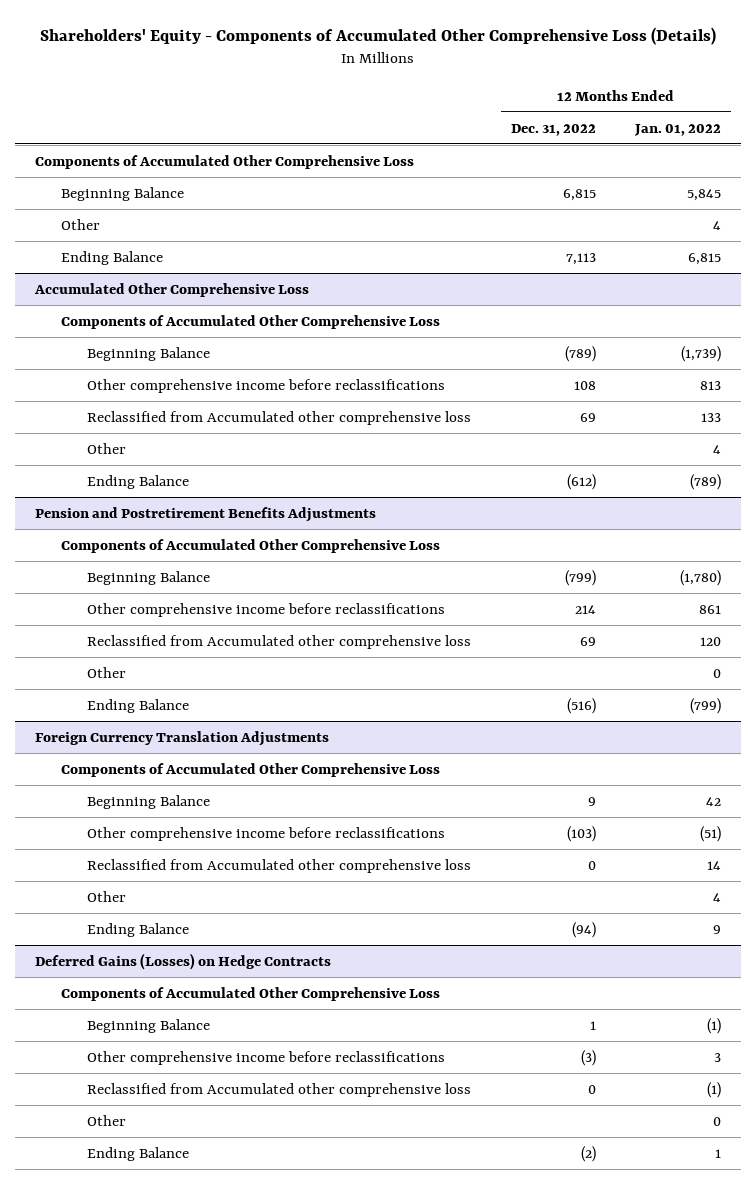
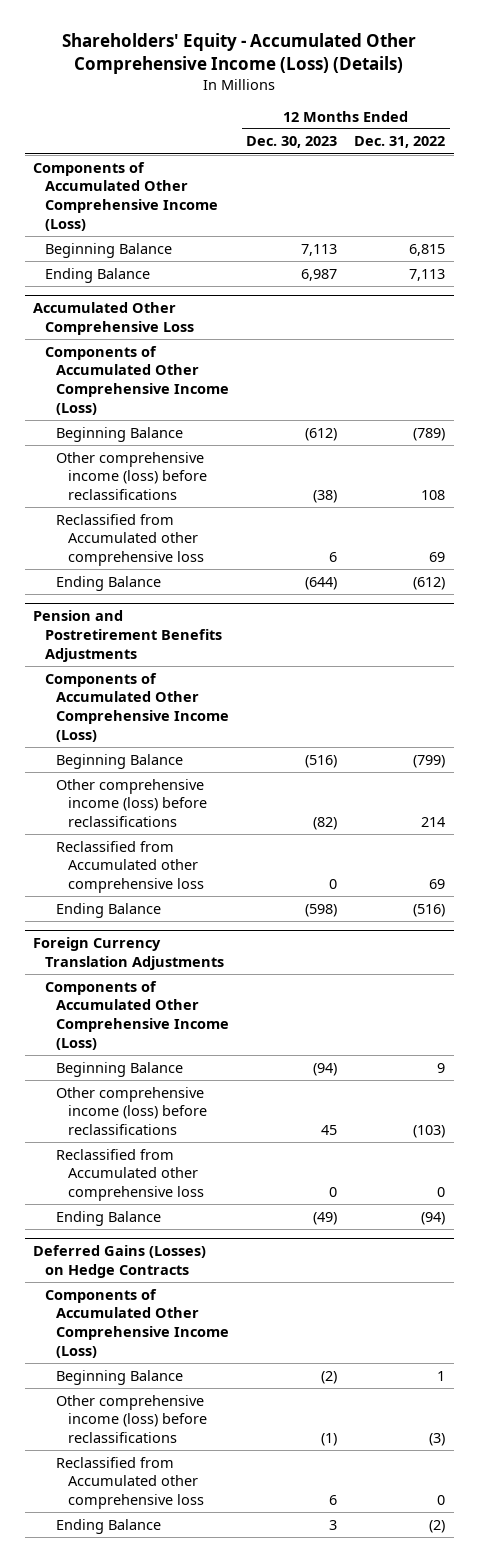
[39,26,716,45] Shareholders' Equity - Components of Accumulated Other Comprehensive Loss (Details) -> [62,33,417,74] Shareholders' Equity - Accumulated Other Comprehensive Income (Loss) (Details)
[634,123,722,136] Jan. 01, 2022 -> none
none -> [246,136,338,149] Dec. 30, 2023
[34,154,414,169] Components of Accumulated Other Comprehensive Loss -> [33,161,218,232] Components of Accumulated Other Comprehensive Income (Loss)
[60,218,100,230] Other -> none
[60,314,440,329] Components of Accumulated Other Comprehensive Loss -> [44,345,230,416] Components of Accumulated Other Comprehensive Income (Loss)
[86,378,445,393] Other comprehensive income before reclassifications -> [56,451,208,501] Other comprehensive income (loss) before reclassifications
[86,442,126,454] Other -> none
[60,538,440,553] Components of Accumulated Other Comprehensive Loss -> [44,672,230,743] Components of Accumulated Other Comprehensive Income (Loss)
[86,602,445,617] Other comprehensive income before reclassifications -> [56,778,208,828] Other comprehensive income (loss) before reclassifications
[86,666,126,678] Other -> none
[60,762,440,777] Components of Accumulated Other Comprehensive Loss -> [44,980,230,1051] Components of Accumulated Other Comprehensive Income (Loss)
[86,826,445,841] Other comprehensive income before reclassifications -> [56,1086,208,1136] Other comprehensive income (loss) before reclassifications
[86,890,126,902] Other -> none
[60,986,440,1001] Components of Accumulated Other Comprehensive Loss -> [44,1288,230,1359] Components of Accumulated Other Comprehensive Income (Loss)
[86,1050,445,1065] Other comprehensive income before reclassifications -> [56,1394,208,1444] Other comprehensive income (loss) before reclassifications
[86,1114,126,1126] Other -> none

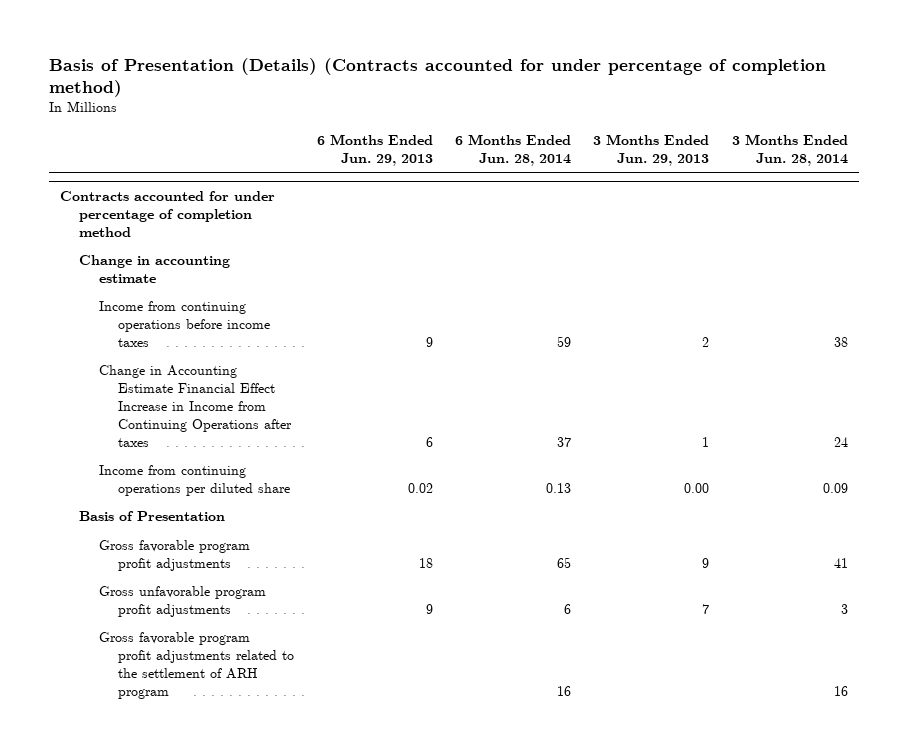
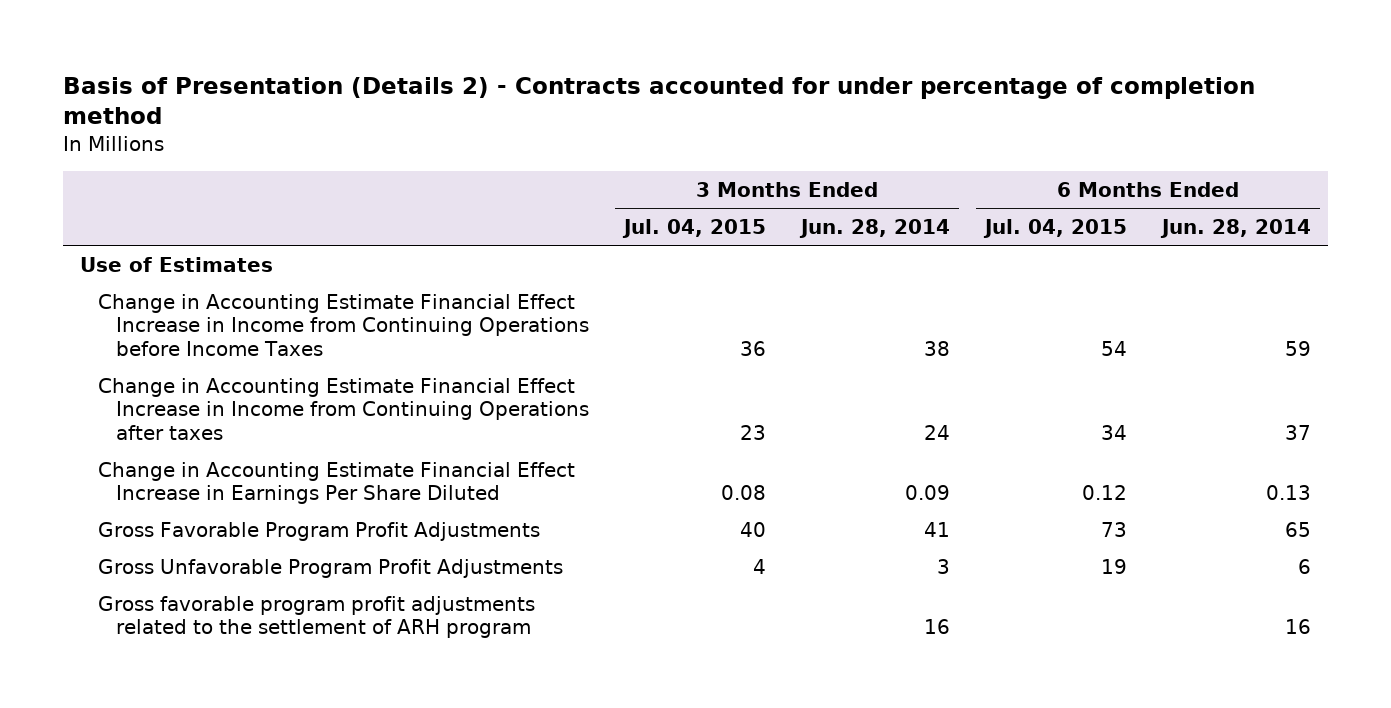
[48,57,826,97] Basis of Presentation (Details) (Contracts accounted for under percentage of completion method) -> [62,76,1255,125] Basis of Presentation (Details 2) - Contracts accounted for under percentage of completion method
[316,133,433,166] 6 Months Ended Jun. 29, 2013 -> none
[593,133,710,166] 3 Months Ended Jun. 29, 2013 -> none
none -> [621,218,766,238] Jul. 04, 2015
none -> [982,218,1127,238] Jul. 04, 2015
[59,191,275,237] Contracts accounted for under percentage of completion method -> none
[79,255,231,284] Change in accounting estimate -> [80,256,274,272] Use of Estimates
[98,301,271,347] Income from continuing operations before income taxes -> [97,293,589,356] Change in Accounting Estimate Financial Effect Increase in Income from Continuing Operations before Income Taxes
[79,511,226,522] Basis of Presentation -> none
[98,465,291,497] Income from continuing operations per diluted share -> [97,461,575,505] Change in Accounting Estimate Financial Effect Increase in Earnings Per Share Diluted
[98,540,250,572] Gross favorable program profit adjustments -> [97,521,540,541] Gross Favorable Program Profit Adjustments
[98,586,266,618] Gross unfavorable program profit adjustments -> [97,558,563,578] Gross Unfavorable Program Profit Adjustments

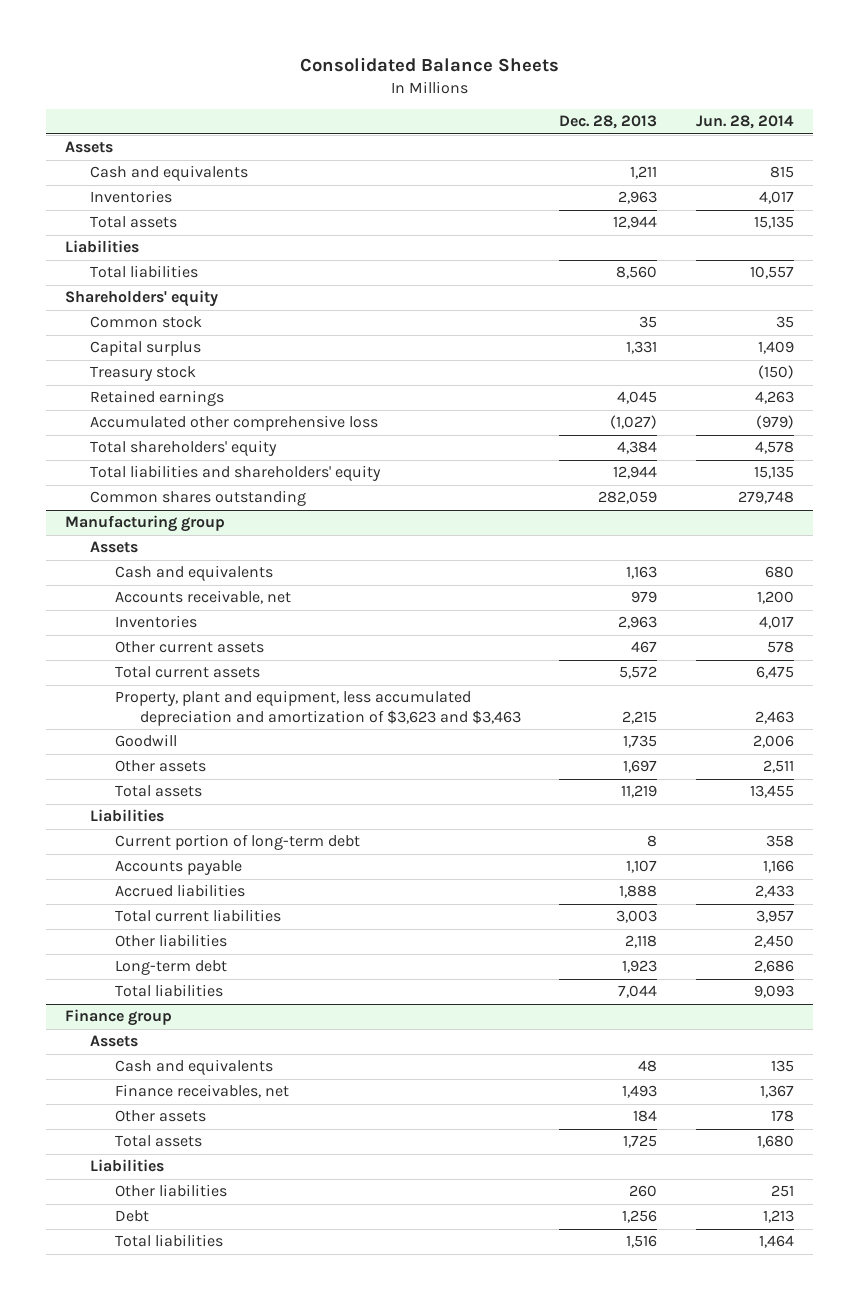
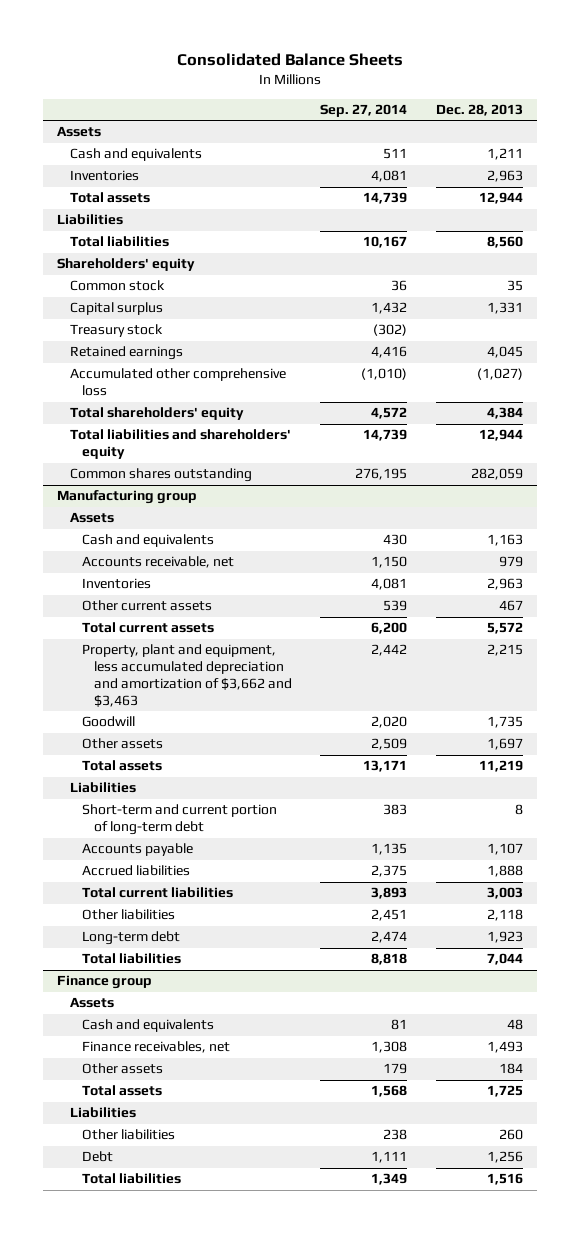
[696,115,795,130] Jun. 28, 2014 -> none
none -> [320,104,408,118] Sep. 27, 2014
[115,690,521,727] Property, plant and equipment, less accumulated depreciation and amortization of $3,623 and $3,463 -> [81,644,293,708] Property, plant and equipment, less accumulated depreciation and amortization of $3,662 and $3,463
[115,834,361,851] Current portion of long-term debt -> [81,804,277,836] Short-term and current portion of long-term debt

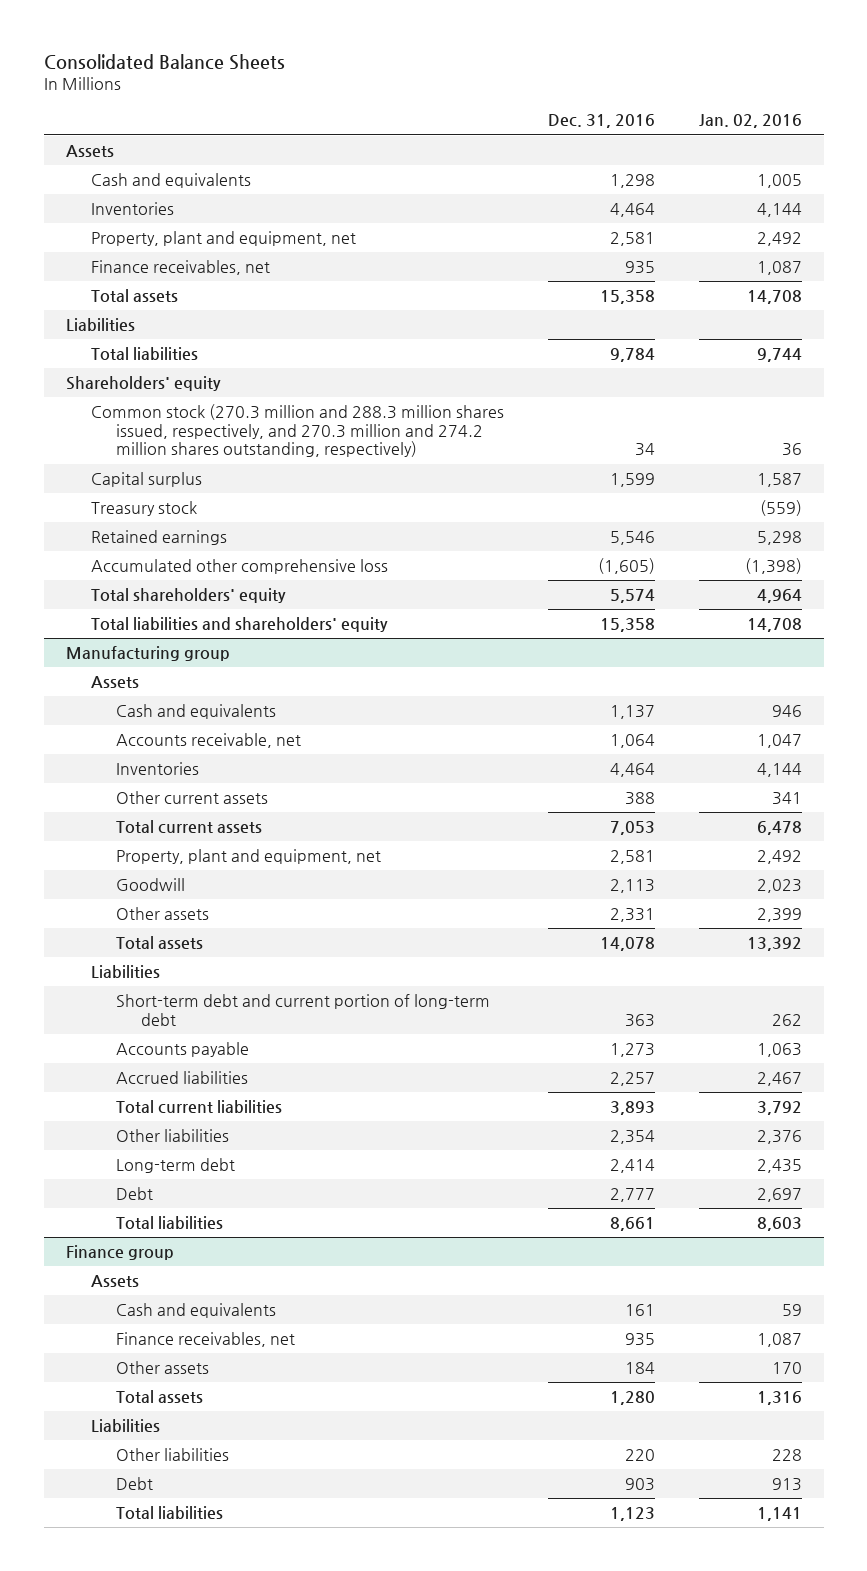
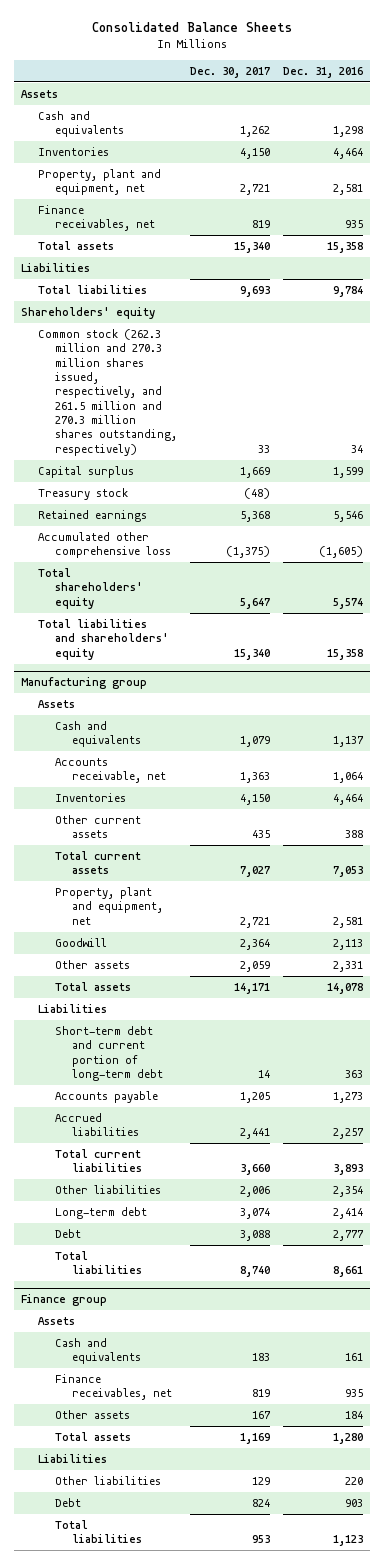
[698,114,802,129] Jan. 02, 2016 -> none
none -> [190,66,271,78] Dec. 30, 2017
[90,404,504,458] Common stock (270.3 million and 288.3 million shares issued, respectively, and 270.3 million and 274.2 million shares outstanding, respectively) -> [37,329,178,456] Common stock (262.3 million and 270.3 million shares issued, respectively, and 261.5 million and 270.3 million shares outstanding, respectively)

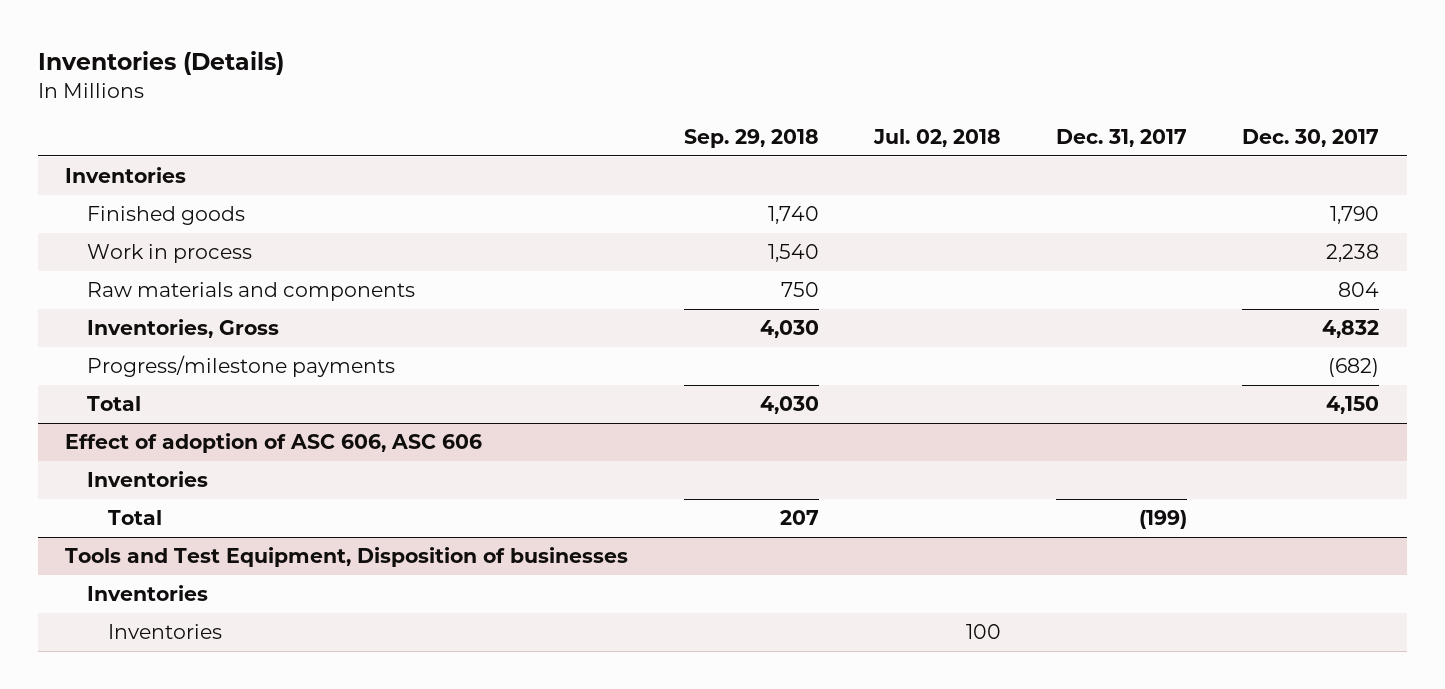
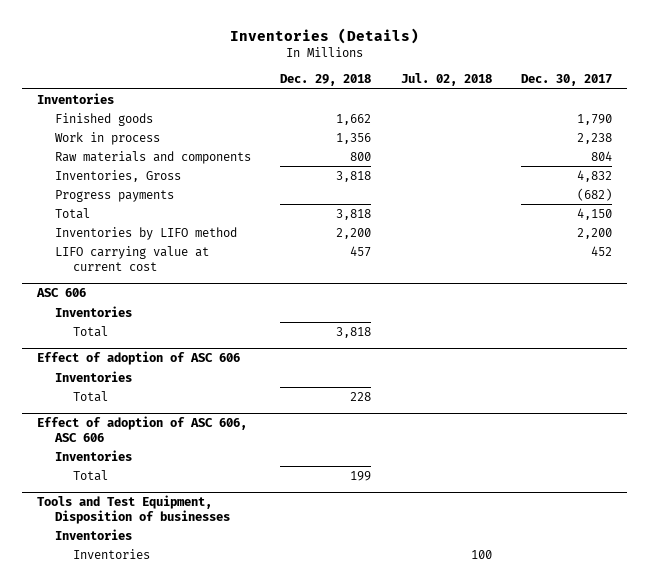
[683,129,819,149] Sep. 29, 2018 -> none
[1056,129,1188,148] Dec. 31, 2017 -> none
none -> [280,74,372,87] Dec. 29, 2018
[86,355,395,378] Progress/milestone payments -> [55,189,175,202] Progress payments
none -> [55,226,238,240] Inventories by LIFO method
none -> [55,245,210,271] LIFO carrying value at current cost
none -> [36,288,87,298] ASC 606
none -> [55,305,133,317] Inventories
none -> [72,325,108,337] Total
none -> [37,351,241,366] Effect of adoption of ASC 606
none -> [55,370,133,382] Inventories
none -> [72,390,108,402] Total

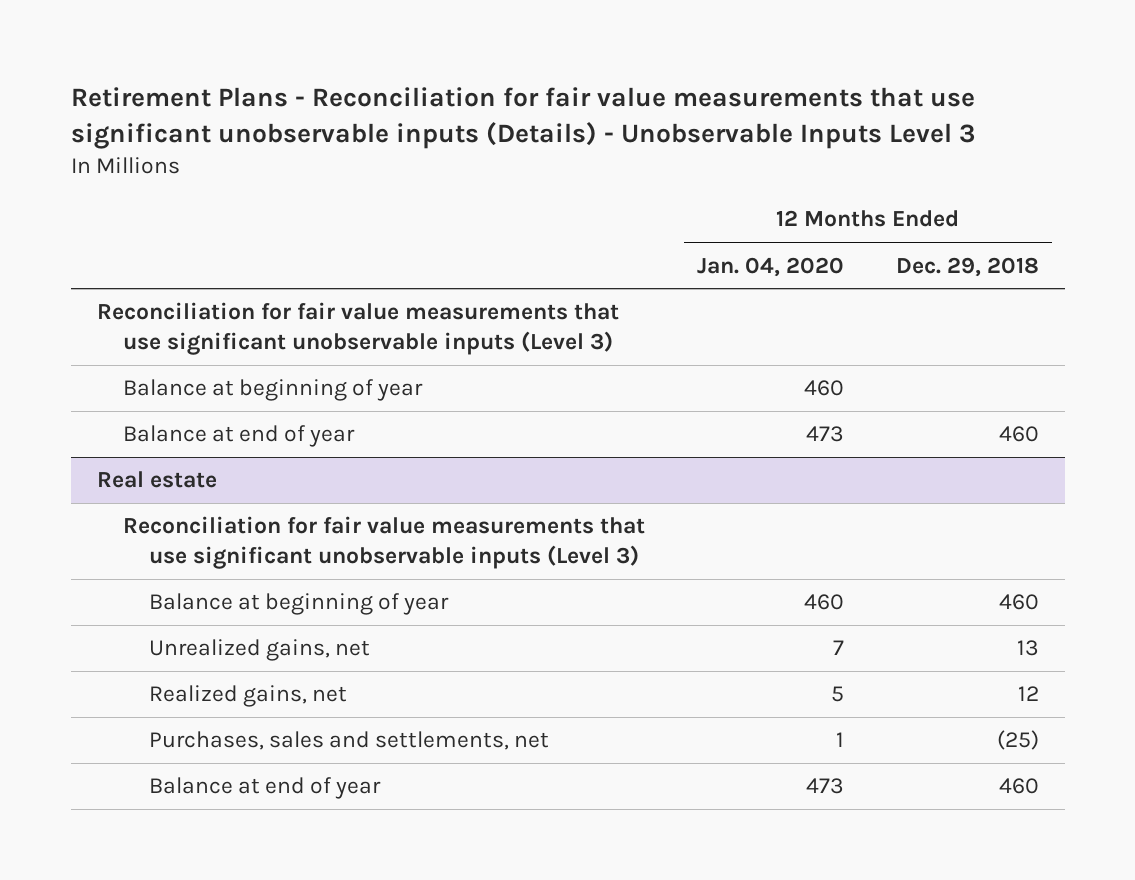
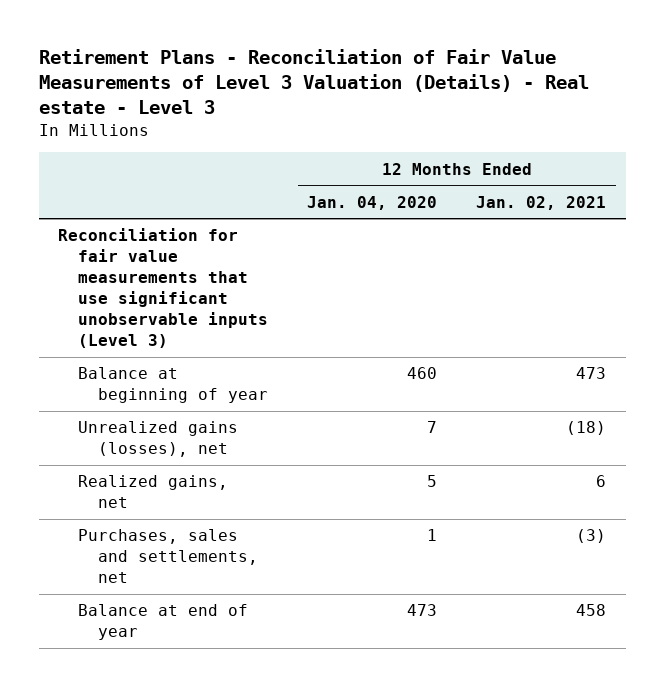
[70,87,975,150] Retirement Plans - Reconciliation for fair value measurements that use significant unobservable inputs (Details) - Unobservable Inputs Level 3 -> [38,49,589,115] Retirement Plans - Reconciliation of Fair Value Measurements of Level 3 Valuation (Details) - Real estate - Level 3
[895,256,1039,277] Dec. 29, 2018 -> none
none -> [476,195,607,210] Jan. 02, 2021
[122,425,355,448] Balance at end of year -> none
[96,471,217,489] Real estate -> none
[122,516,645,570] Reconciliation for fair value measurements that use significant unobservable inputs (Level 3) -> none
[148,593,449,616] Balance at beginning of year -> none
[148,639,370,662] Unrealized gains, net -> [78,421,239,458] Unrealized gains (losses), net

